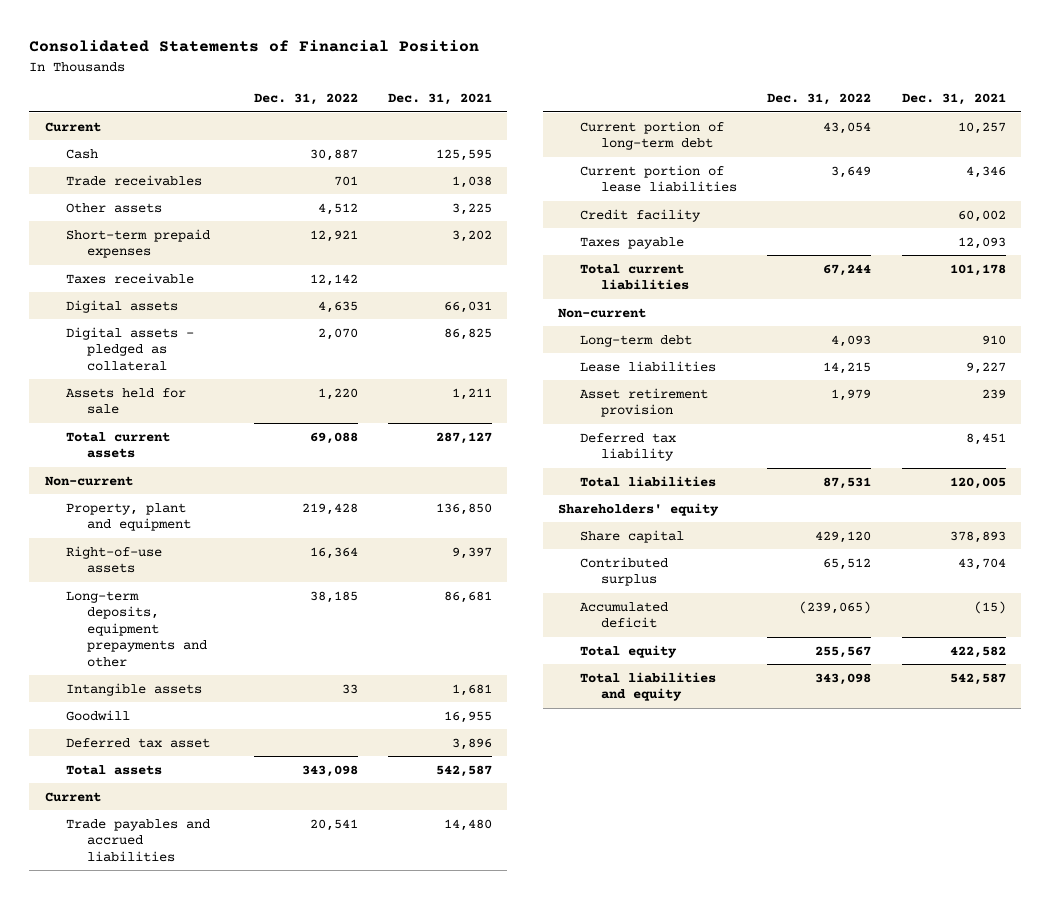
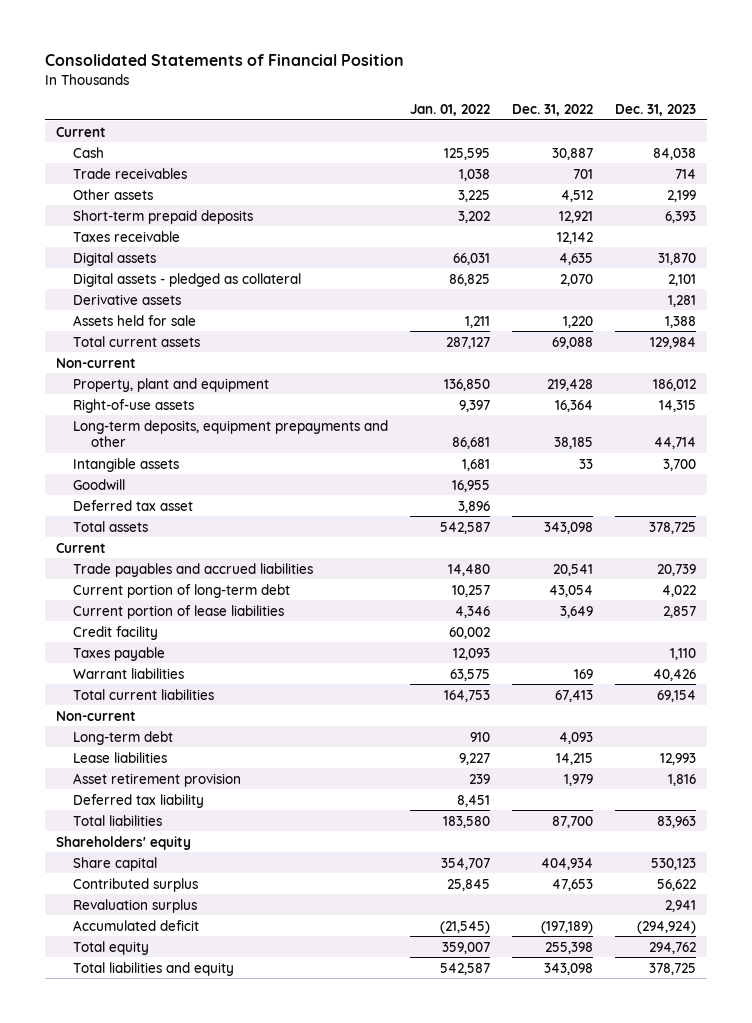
[388,93,493,106] Dec. 31, 2021 -> none
none -> [410,103,491,116] Jan. 01, 2022
none -> [614,103,696,116] Dec. 31, 2023
[65,228,210,259] Short-term prepaid expenses -> [73,209,254,224] Short-term prepaid deposits
none -> [73,293,182,305] Derivative assets
none -> [73,667,185,679] Warrant liabilities
[823,263,872,276] 67,244 -> [554,689,593,702] 67,413
[823,476,872,489] 87,531 -> [551,815,593,828] 87,700
[815,530,872,543] 429,120 -> [540,857,593,870] 404,934
[823,557,872,570] 65,512 -> [551,878,593,891] 47,653
none -> [73,898,198,913] Revaluation surplus
[799,600,872,614] (239,065) -> [540,920,593,934] (197,189)
[815,645,872,658] 255,567 -> [544,941,593,954] 255,398

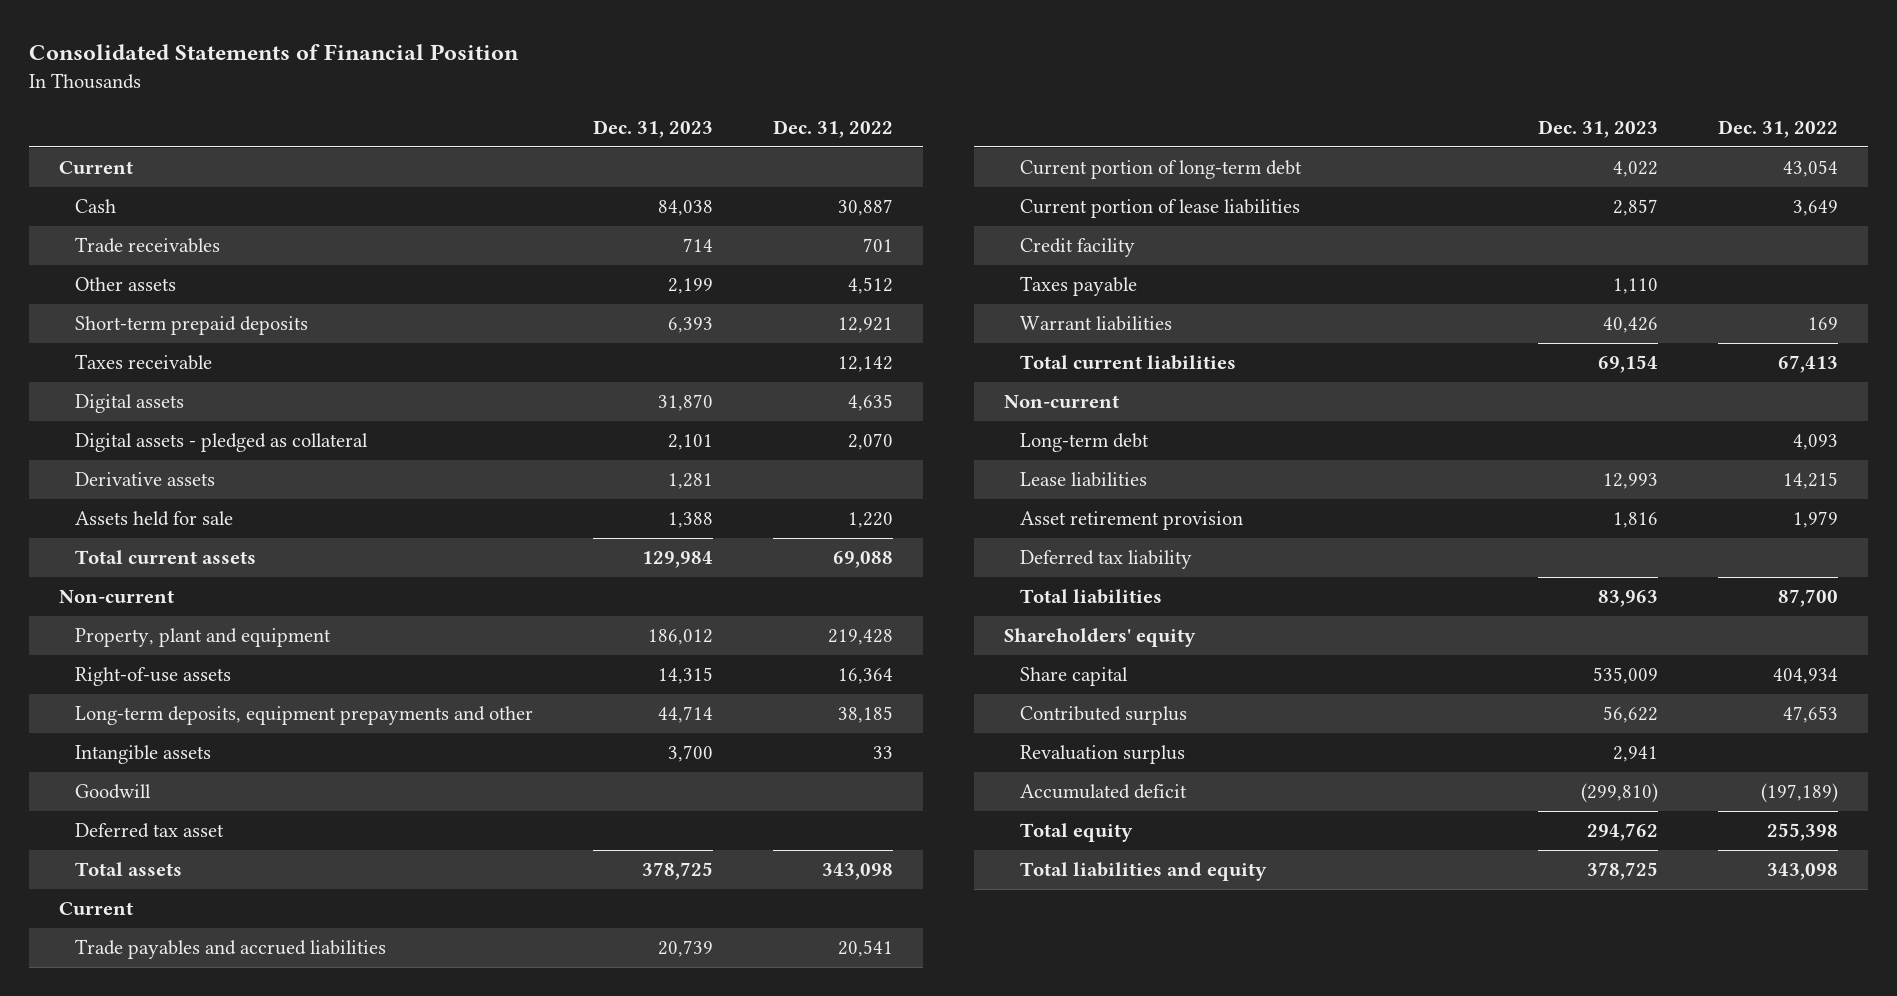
[410,103,491,116] Jan. 01, 2022 -> none
[650,857,696,870] 530,123 -> [1593,666,1659,684] 535,009
[636,920,696,934] (294,924) -> [1581,782,1659,803] (299,810)

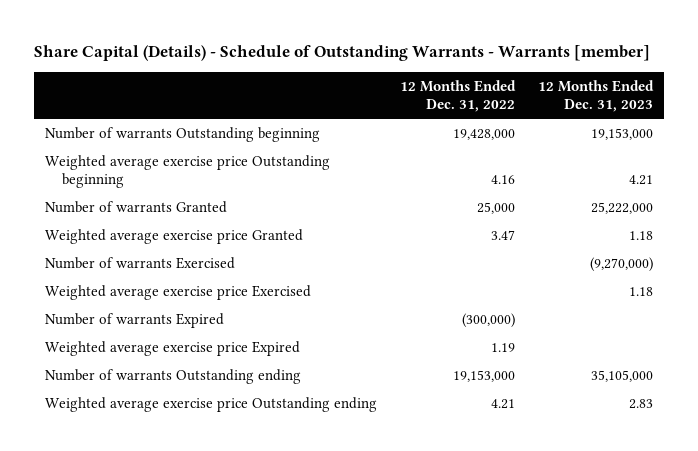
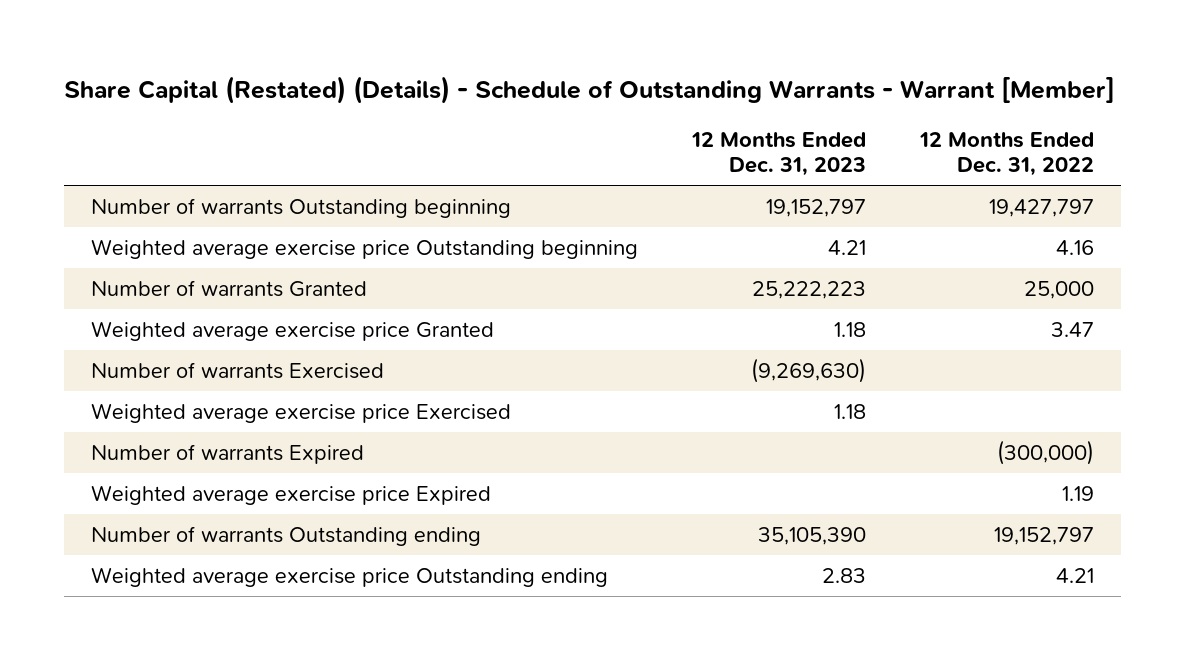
[33,45,650,62] Share Capital (Details) - Schedule of Outstanding Warrants - Warrants [member] -> [63,75,1115,104] Share Capital (Restated) (Details) - Schedule of Outstanding Warrants - Warrant [Member]
[452,129,515,141] 19,428,000 -> [988,198,1094,217] 19,427,797
[590,128,653,141] 19,153,000 -> [765,198,866,217] 19,152,797
[590,202,653,215] 25,222,000 -> [751,280,866,299] 25,222,223
[589,257,653,273] (9,270,000) -> [750,357,866,383] (9,269,630)
[452,370,515,383] 19,153,000 -> [993,526,1094,545] 19,152,797
[590,370,653,383] 35,105,000 -> [757,526,866,545] 35,105,390

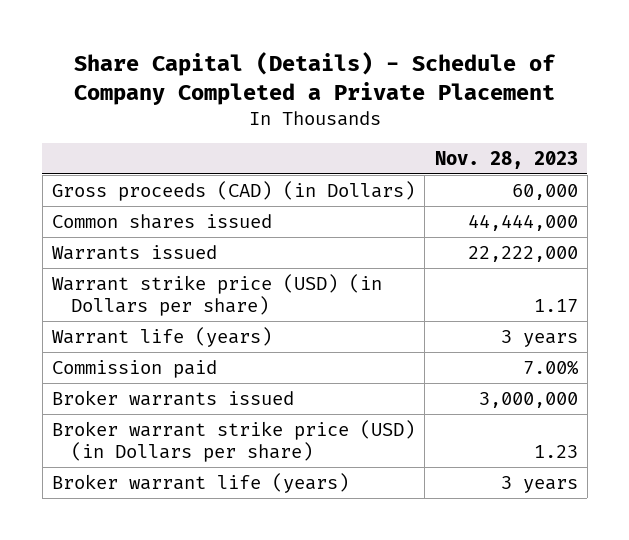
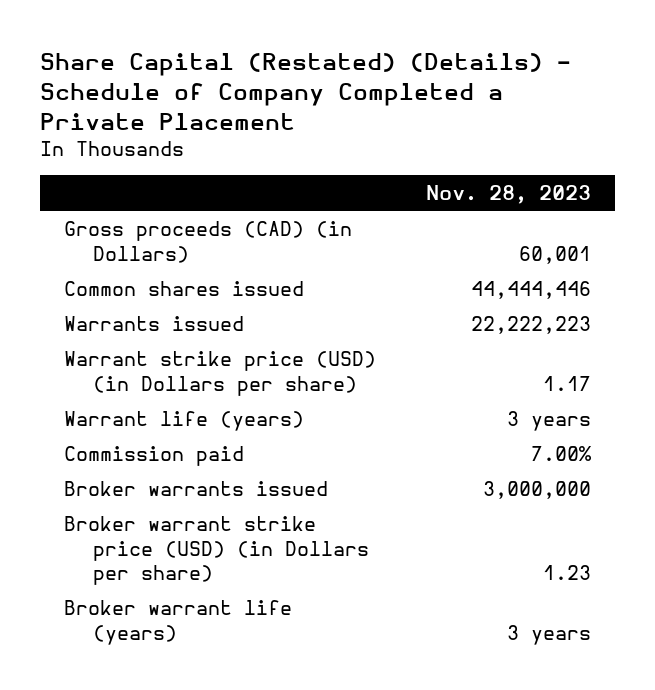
[73,51,556,105] Share Capital (Details) - Schedule of Company Completed a Private Placement -> [39,52,571,130] Share Capital (Restated) (Details) - Schedule of Company Completed a Private Placement
[511,183,578,200] 60,000 -> [518,245,591,264] 60,001
[467,213,578,231] 44,444,000 -> [470,280,591,299] 44,444,446
[467,245,578,262] 22,222,000 -> [470,315,591,334] 22,222,223

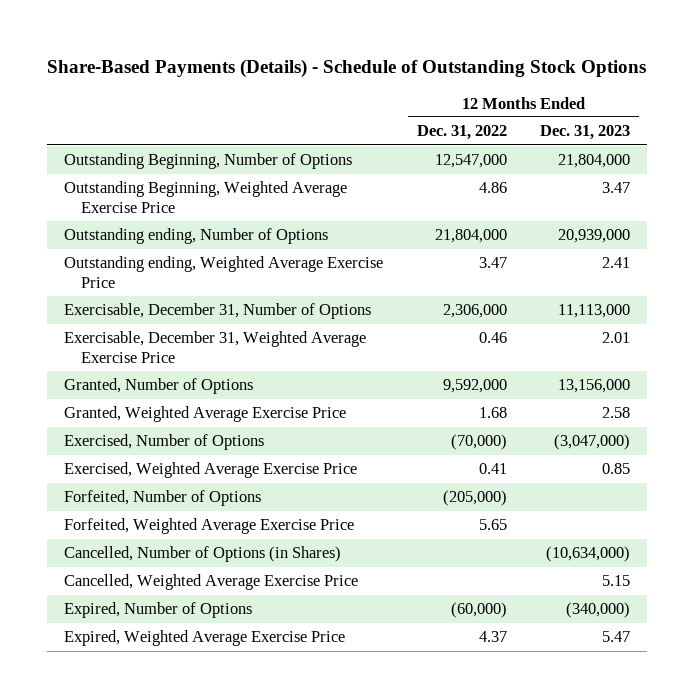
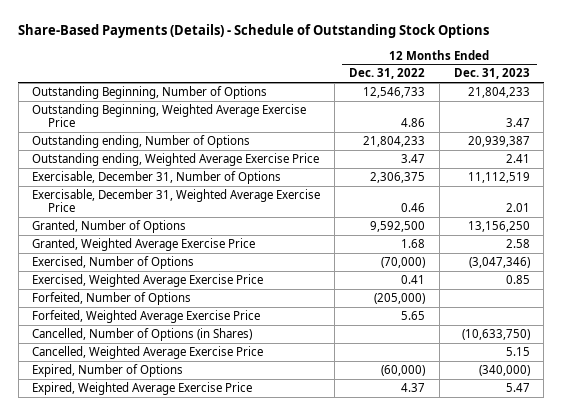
[434,154,507,169] 12,547,000 -> [362,86,425,98] 12,546,733
[558,154,631,169] 21,804,000 -> [467,86,530,98] 21,804,233
[434,229,507,244] 21,804,000 -> [362,135,425,147] 21,804,233
[558,229,631,244] 20,939,000 -> [467,135,530,147] 20,939,387
[442,304,507,319] 2,306,000 -> [369,171,425,183] 2,306,375
[558,304,631,319] 11,113,000 -> [467,171,530,183] 11,112,519
[442,379,507,394] 9,592,000 -> [369,220,425,232] 9,592,500
[558,379,631,394] 13,156,000 -> [467,220,530,232] 13,156,250
[554,434,631,451] (3,047,000) -> [468,256,530,268] (3,047,346)
[546,546,631,563] (10,634,000) -> [461,328,530,340] (10,633,750)

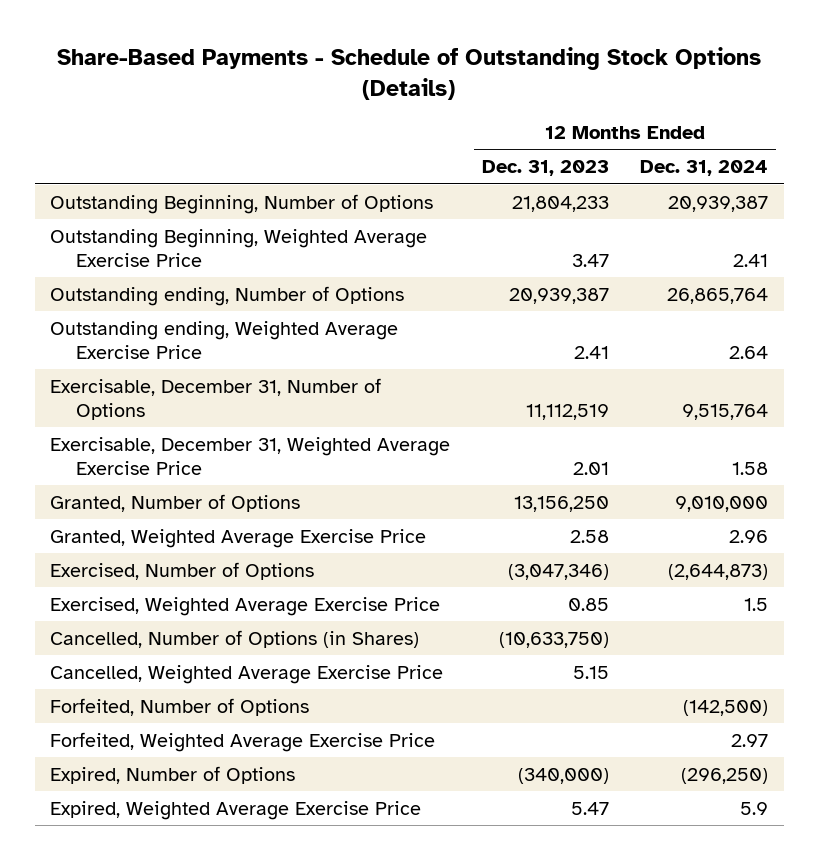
[18,24,490,39] Share-Based Payments (Details) - Schedule of Outstanding Stock Options -> [57,47,762,101] Share-Based Payments - Schedule of Outstanding Stock Options (Details)
[348,68,425,80] Dec. 31, 2022 -> none
none -> [639,160,768,177] Dec. 31, 2024
[32,291,192,305] Forfeited, Number of Options -> [50,697,310,716] Forfeited, Number of Options
[32,309,261,323] Forfeited, Weighted Average Exercise Price -> [50,731,436,752] Forfeited, Weighted Average Exercise Price

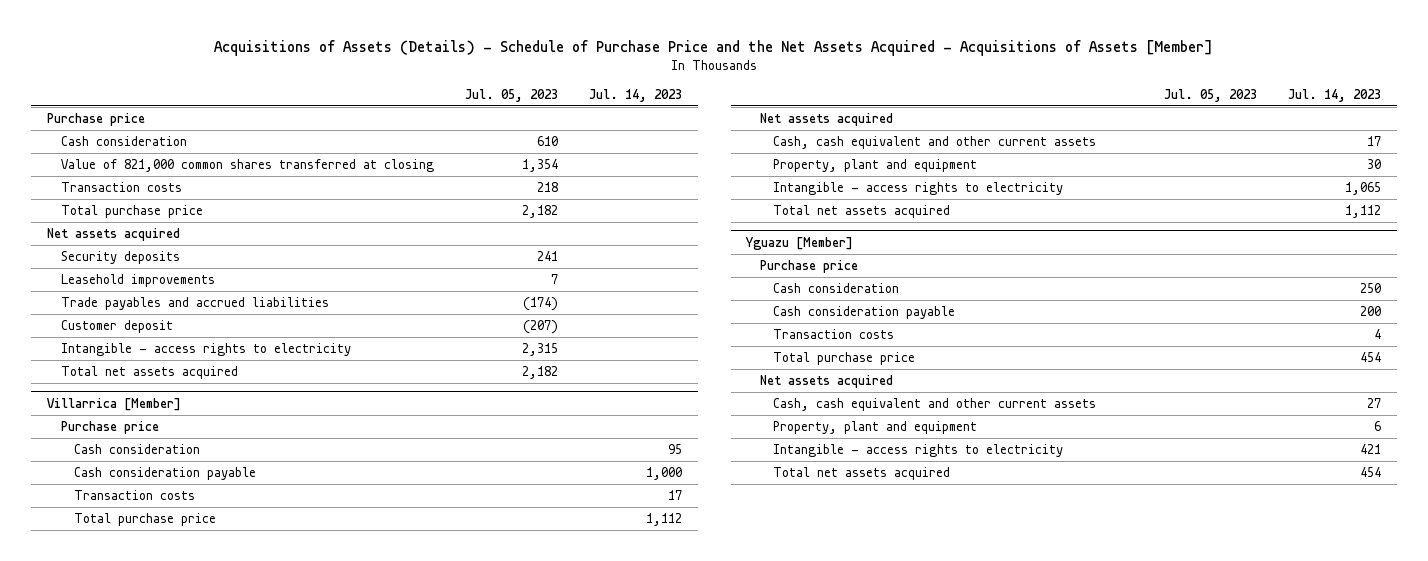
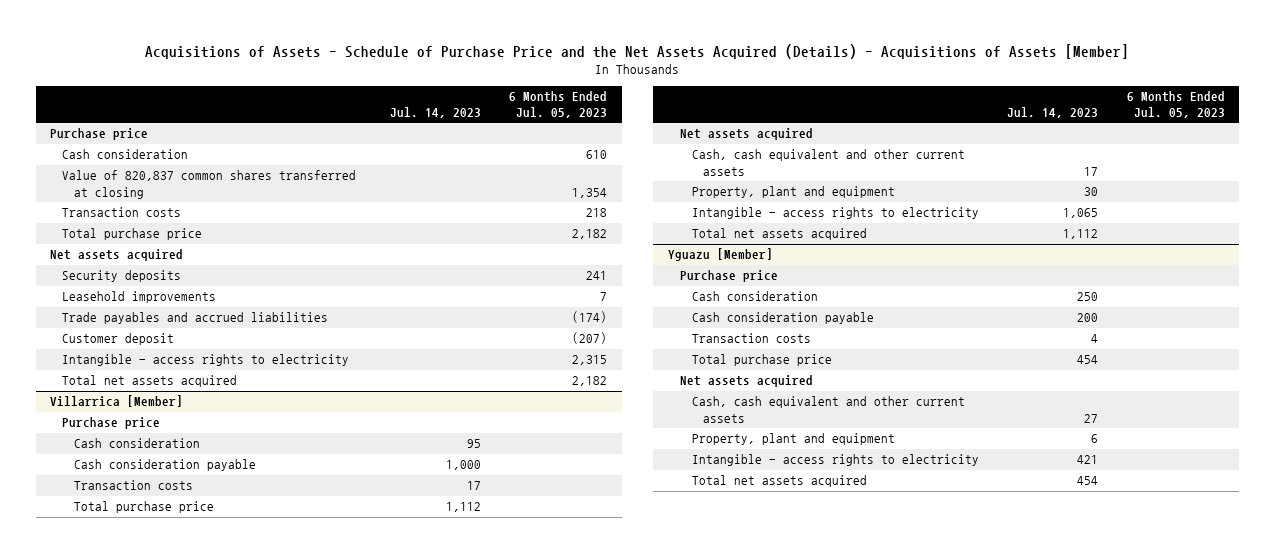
[214,39,1214,56] Acquisitions of Assets (Details) - Schedule of Purchase Price and the Net Assets Acquired - Acquisitions of Assets [Member] -> [145,43,1130,59] Acquisitions of Assets - Schedule of Purchase Price and the Net Assets Acquired (Details) - Acquisitions of Assets [Member]
[464,88,558,102] Jul. 05, 2023 -> none
none -> [509,91,608,119] 6 Months Ended Jul. 05, 2023
[60,159,434,173] Value of 821,000 common shares transferred at closing -> [62,170,357,199] Value of 820,837 common shares transferred at closing

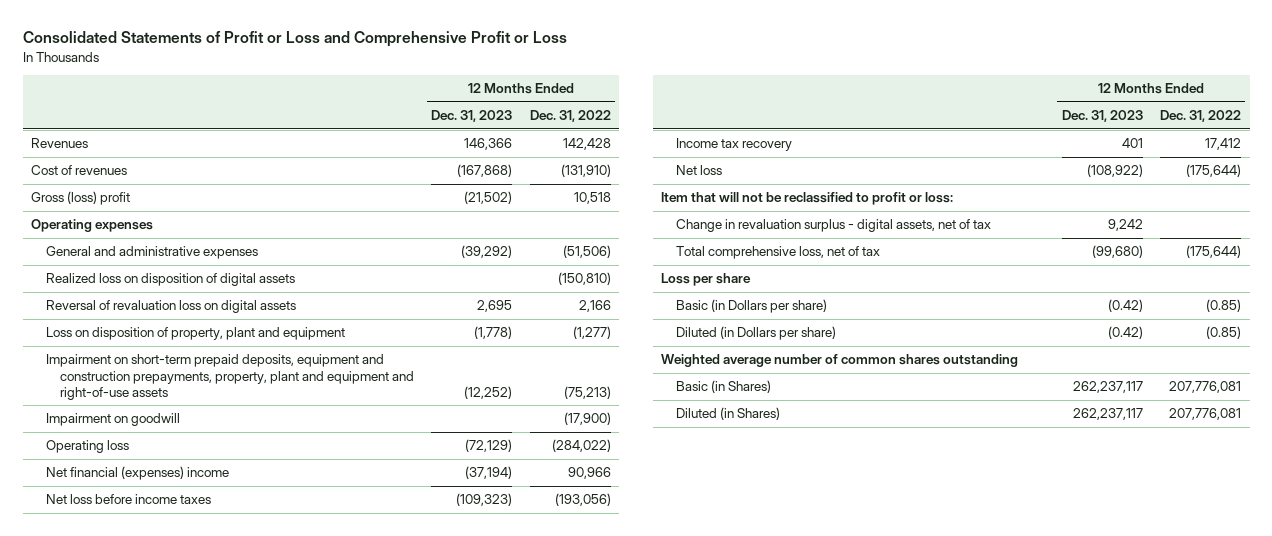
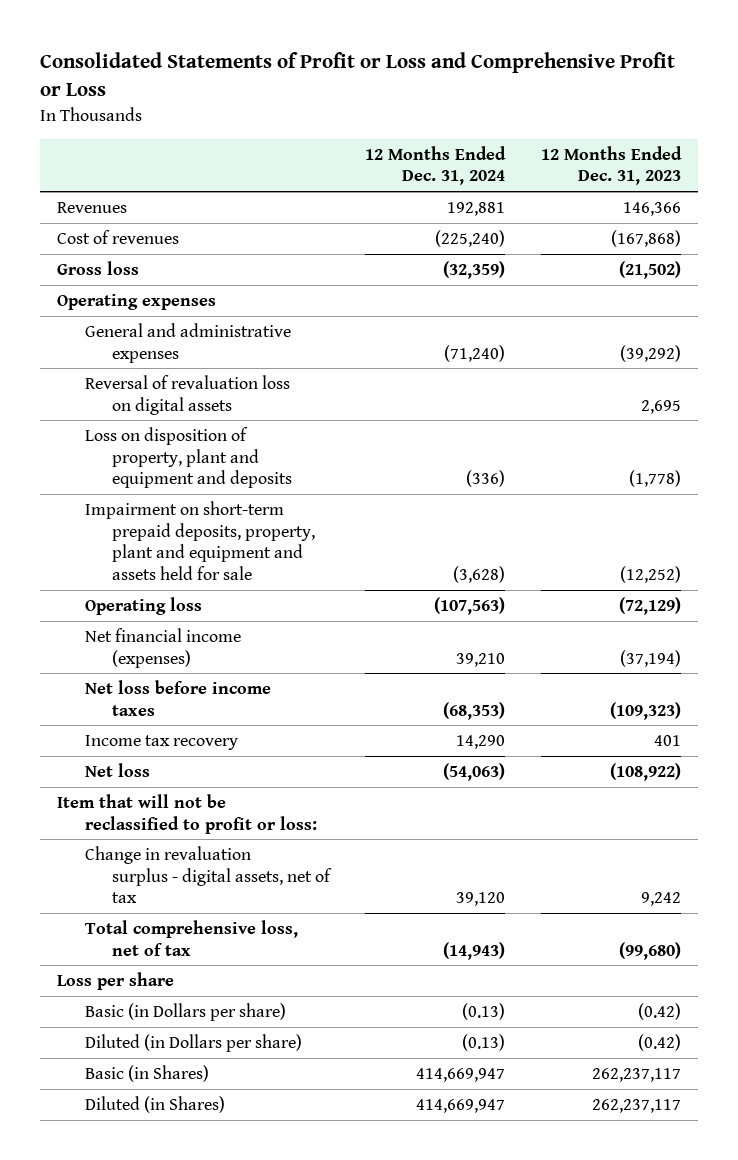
[529,110,611,123] Dec. 31, 2022 -> none
none -> [365,145,507,186] 12 Months Ended Dec. 31, 2024
[31,191,131,206] Gross (loss) profit -> [57,260,140,275] Gross loss
[45,273,295,287] Realized loss on disposition of digital assets -> none
[45,413,180,427] Impairment on goodwill -> none
[45,327,345,341] Loss on disposition of property, plant and equipment -> [84,426,293,489] Loss on disposition of property, plant and equipment and deposits
[45,354,415,400] Impairment on short-term prepaid deposits, equipment and construction prepayments, property, plant and equipment and right-of-use assets -> [84,500,316,581] Impairment on short-term prepaid deposits, property, plant and equipment and assets held for sale
[45,466,229,481] Net financial (expenses) income -> [84,627,241,668] Net financial income (expenses)
[661,354,1019,368] Weighted average number of common shares outstanding -> none

